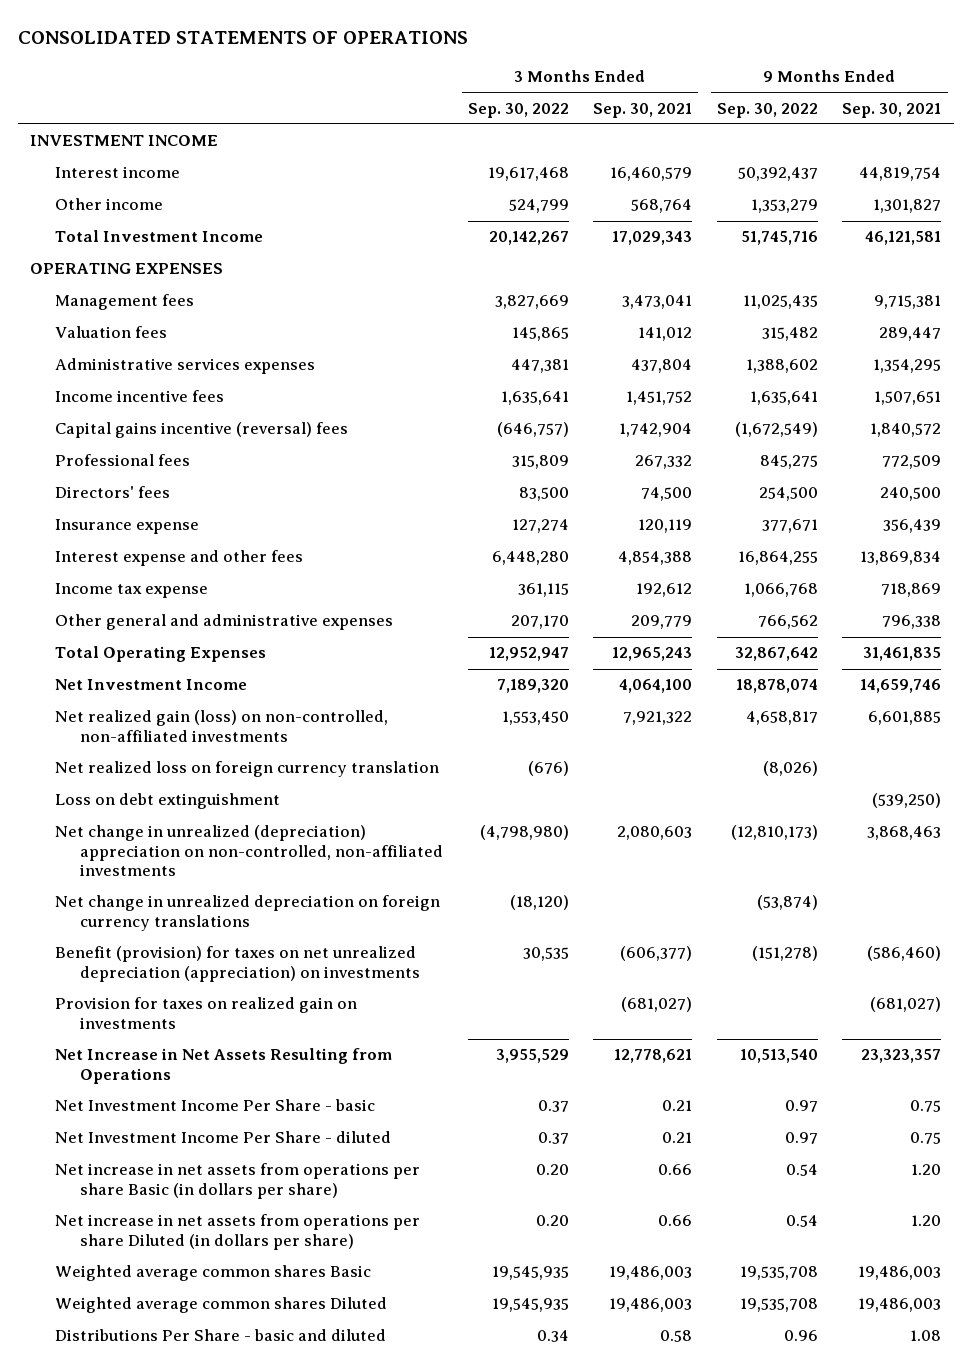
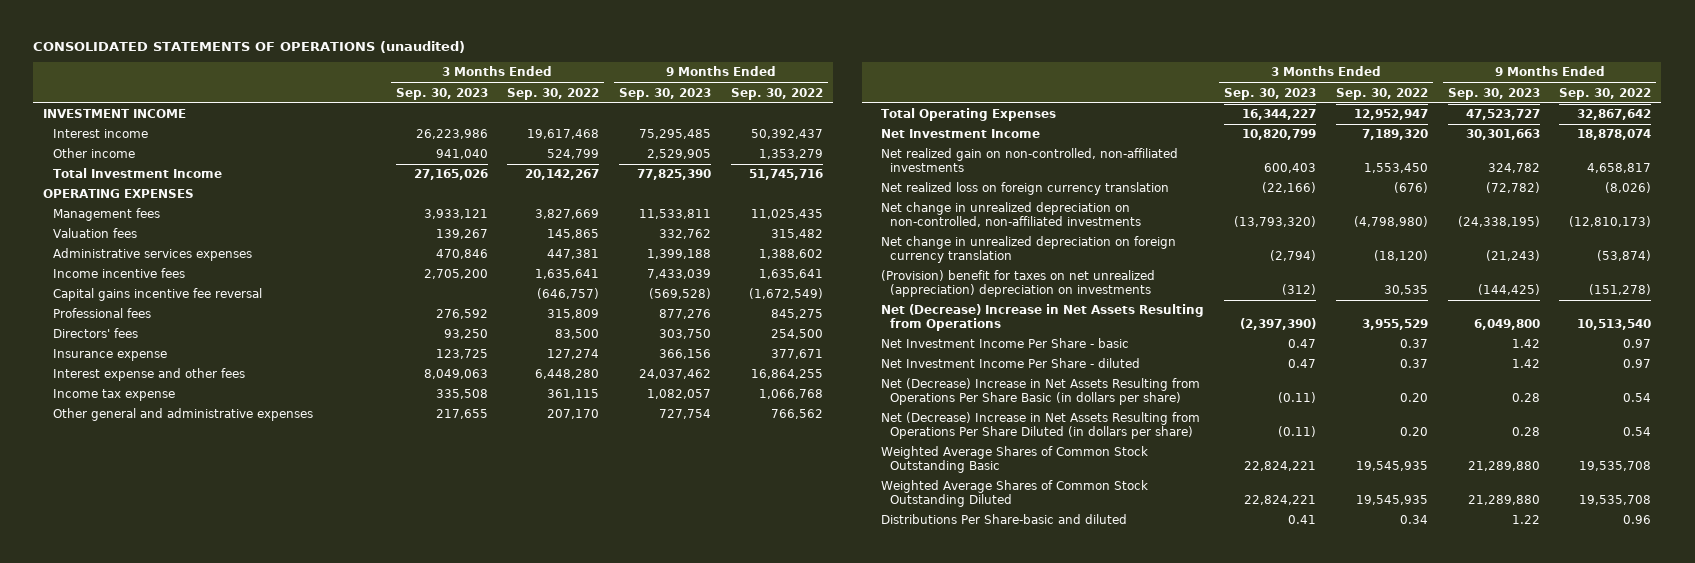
[18,30,469,44] CONSOLIDATED STATEMENTS OF OPERATIONS -> [33,40,466,53] CONSOLIDATED STATEMENTS OF OPERATIONS (unaudited)
[593,102,693,118] Sep. 30, 2021 -> none
[842,102,942,118] Sep. 30, 2021 -> none
none -> [395,87,488,100] Sep. 30, 2023
none -> [619,87,712,100] Sep. 30, 2023
[55,422,349,439] Capital gains incentive (reversal) fees -> [52,288,262,302] Capital gains incentive fee reversal
[55,710,389,742] Net realized gain (loss) on non-controlled, non-affiliated investments -> [880,148,1178,173] Net realized gain on non-controlled, non-affiliated investments
[55,793,281,810] Loss on debt extinguishment -> none
[55,997,358,1029] Provision for taxes on realized gain on investments -> none
[55,825,444,877] Net change in unrealized (depreciation) appreciation on non-controlled, non-affiliated investments -> [880,202,1142,228] Net change in unrealized depreciation on non-controlled, non-affiliated investments
[55,895,441,931] Net change in unrealized depreciation on foreign currency translations -> [880,236,1176,264] Net change in unrealized depreciation on foreign currency translation
[55,946,421,982] Benefit (provision) for taxes on net unrealized depreciation (appreciation) on investments -> [880,270,1155,298] (Provision) benefit for taxes on net unrealized (appreciation) depreciation on investments
[55,1048,393,1084] Net Increase in Net Assets Resulting from Operations -> [880,304,1204,332] Net (Decrease) Increase in Net Assets Resulting from Operations
[55,1163,421,1199] Net increase in net assets from operations per share Basic (in dollars per share) -> [880,378,1200,406] Net (Decrease) Increase in Net Assets Resulting from Operations Per Share Basic (in dollars per share)
[55,1214,421,1250] Net increase in net assets from operations per share Diluted (in dollars per share) -> [880,412,1200,440] Net (Decrease) Increase in Net Assets Resulting from Operations Per Share Diluted (in dollars per share)
[55,1265,372,1282] Weighted average common shares Basic -> [880,446,1148,474] Weighted Average Shares of Common Stock Outstanding Basic
[55,1297,388,1314] Weighted average common shares Diluted -> [880,480,1148,508] Weighted Average Shares of Common Stock Outstanding Diluted
[55,1329,387,1342] Distributions Per Share - basic and diluted -> [880,514,1127,525] Distributions Per Share-basic and diluted

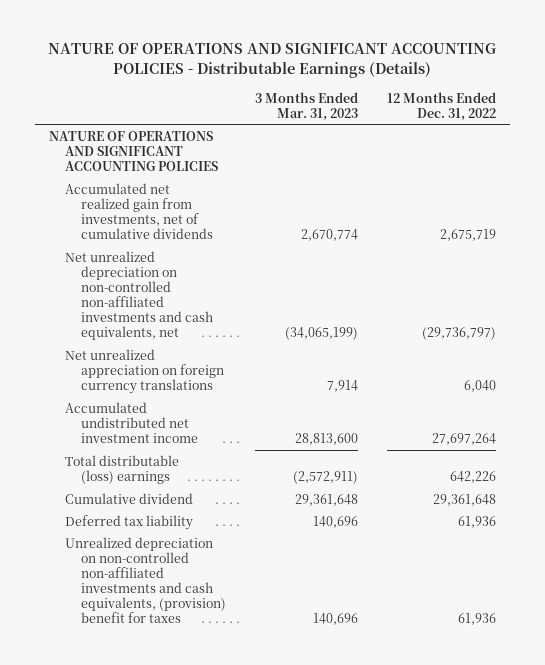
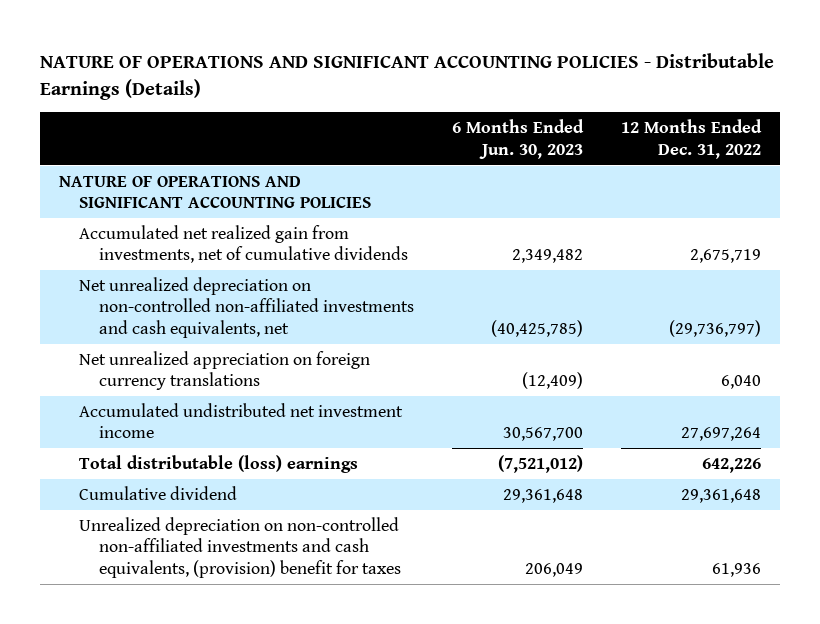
[254,91,358,121] 3 Months Ended Mar. 31, 2023 -> none
none -> [451,119,584,159] 6 Months Ended Jun. 30, 2023
[65,514,194,530] Deferred tax liability -> none

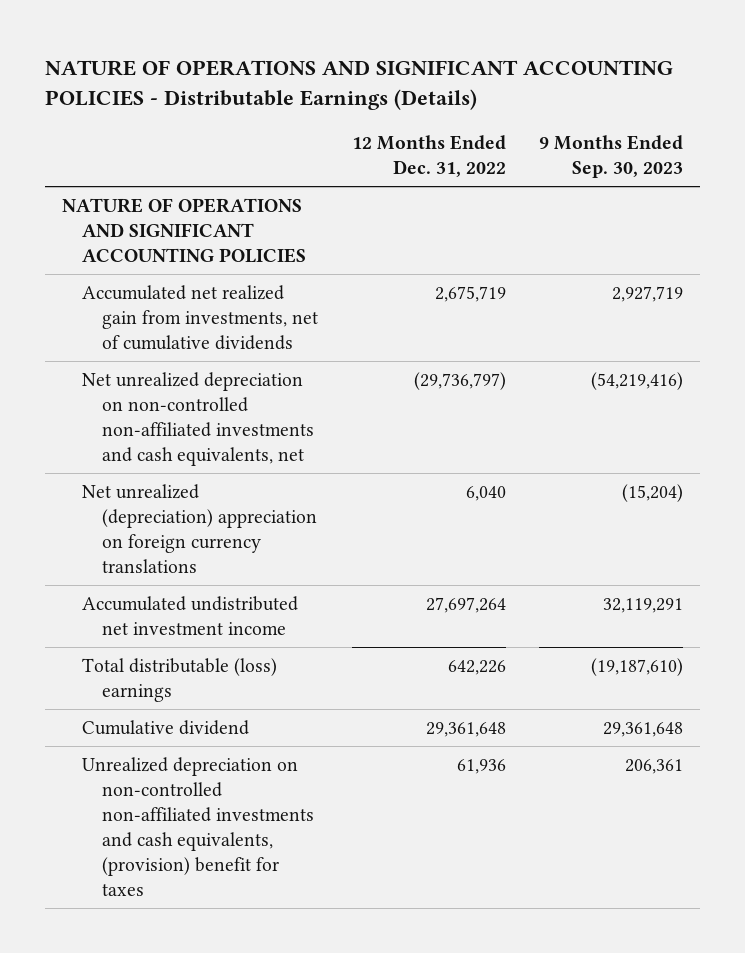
[451,119,584,159] 6 Months Ended Jun. 30, 2023 -> none
none -> [538,135,683,179] 9 Months Ended Sep. 30, 2023
[79,350,371,391] Net unrealized appreciation on foreign currency translations -> [82,483,318,573] Net unrealized (depreciation) appreciation on foreign currency translations

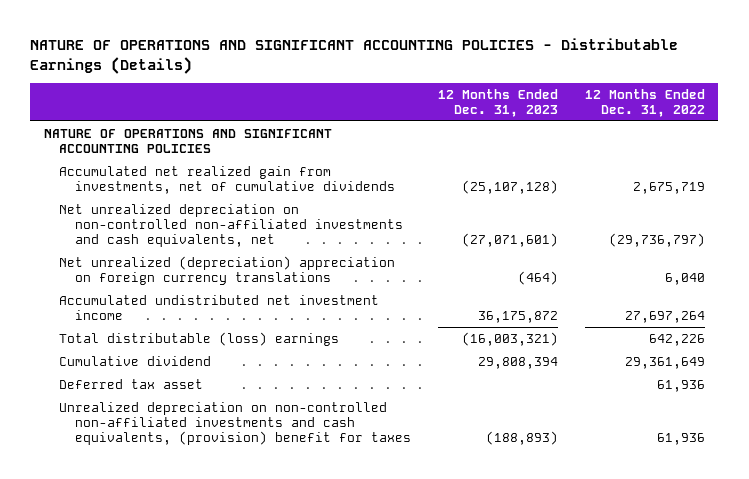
[538,135,683,179] 9 Months Ended Sep. 30, 2023 -> none
none -> [437,89,558,118] 12 Months Ended Dec. 31, 2023
[425,721,506,737] 29,361,648 -> [624,356,705,369] 29,361,649
none -> [59,378,204,389] Deferred tax asset

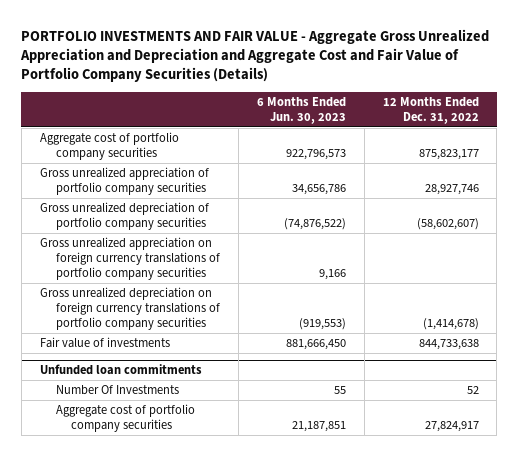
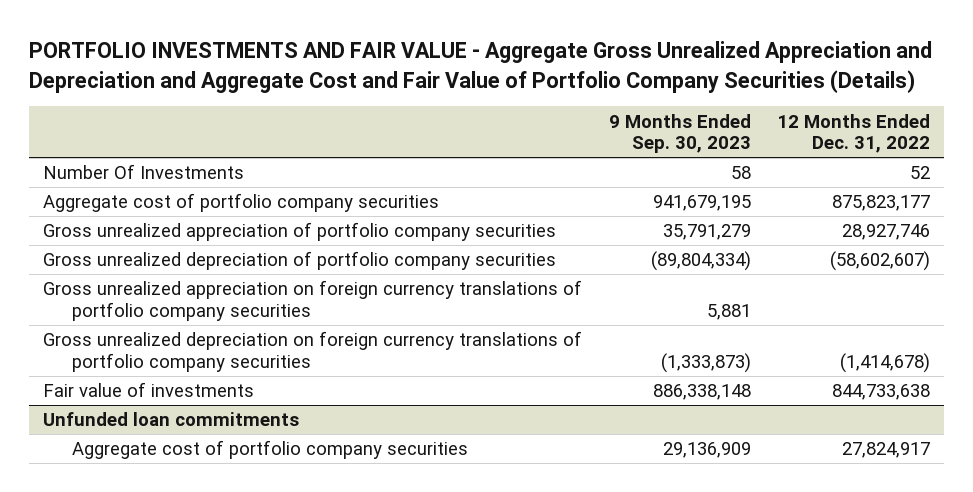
[256,96,346,124] 6 Months Ended Jun. 30, 2023 -> none
none -> [608,113,751,154] 9 Months Ended Sep. 30, 2023
none -> [42,164,244,180] Number Of Investments
[55,385,179,396] Number Of Investments -> none

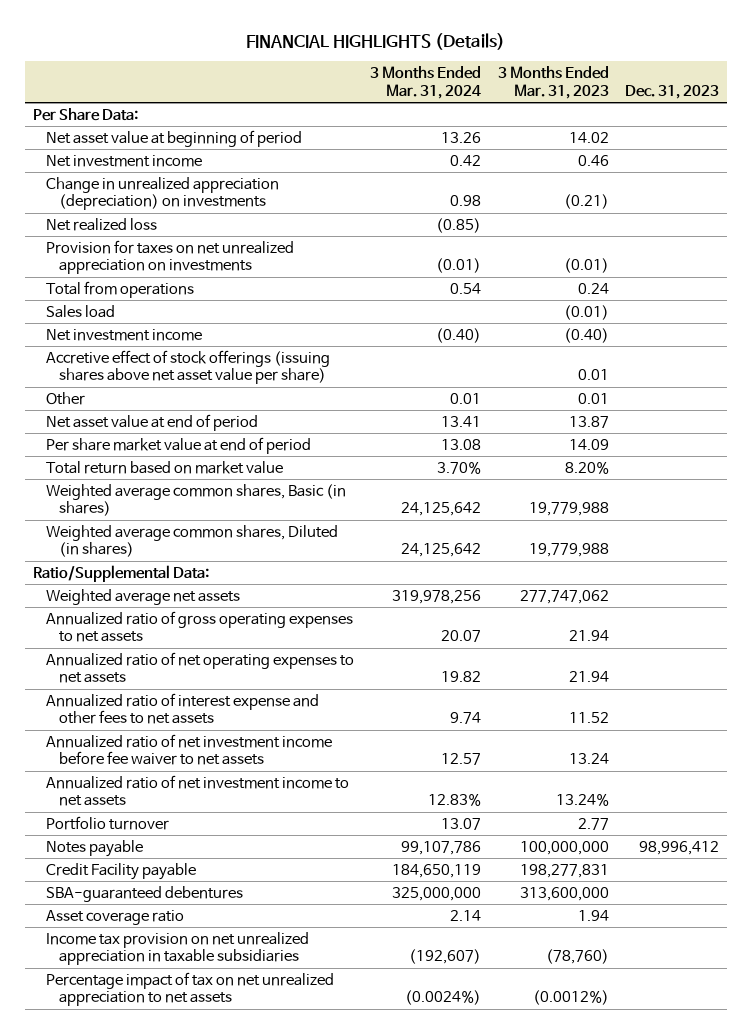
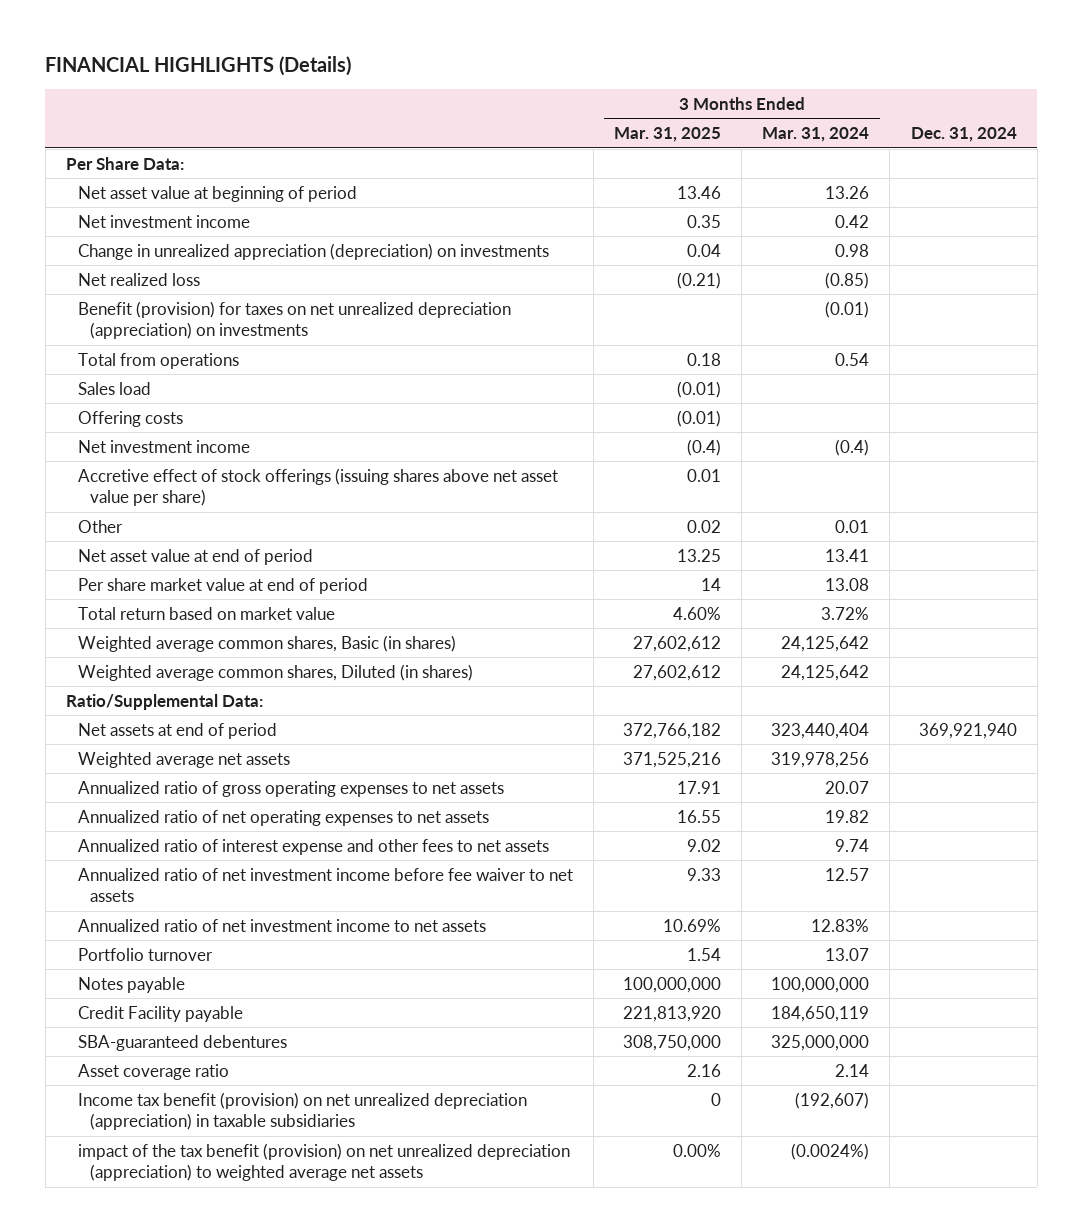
[497,66,609,99] 3 Months Ended Mar. 31, 2023 -> none
[625,84,720,99] Dec. 31, 2023 -> none
none -> [614,127,722,143] Mar. 31, 2025
none -> [910,127,1017,143] Dec. 31, 2024
[45,239,294,275] Provision for taxes on net unrealized appreciation on investments -> [77,300,511,340] Benefit (provision) for taxes on net unrealized depreciation (appreciation) on investments
none -> [77,410,183,427] Offering costs
[436,327,482,343] (0.40) -> [835,438,870,456] (0.4)
[437,460,482,474] 3.70% -> [821,606,870,620] 3.72%
none -> [77,722,277,739] Net assets at end of period
[401,840,482,855] 99,107,786 -> [771,976,870,993] 100,000,000
[45,931,309,966] Income tax provision on net unrealized appreciation in taxable subsidiaries -> [77,1091,527,1131] Income tax benefit (provision) on net unrealized depreciation (appreciation) in taxable subsidiaries
[45,971,334,1007] Percentage impact of tax on net unrealized appreciation to net assets -> [77,1142,570,1182] impact of the tax benefit (provision) on net unrealized depreciation (appreciation) to weighted average net assets

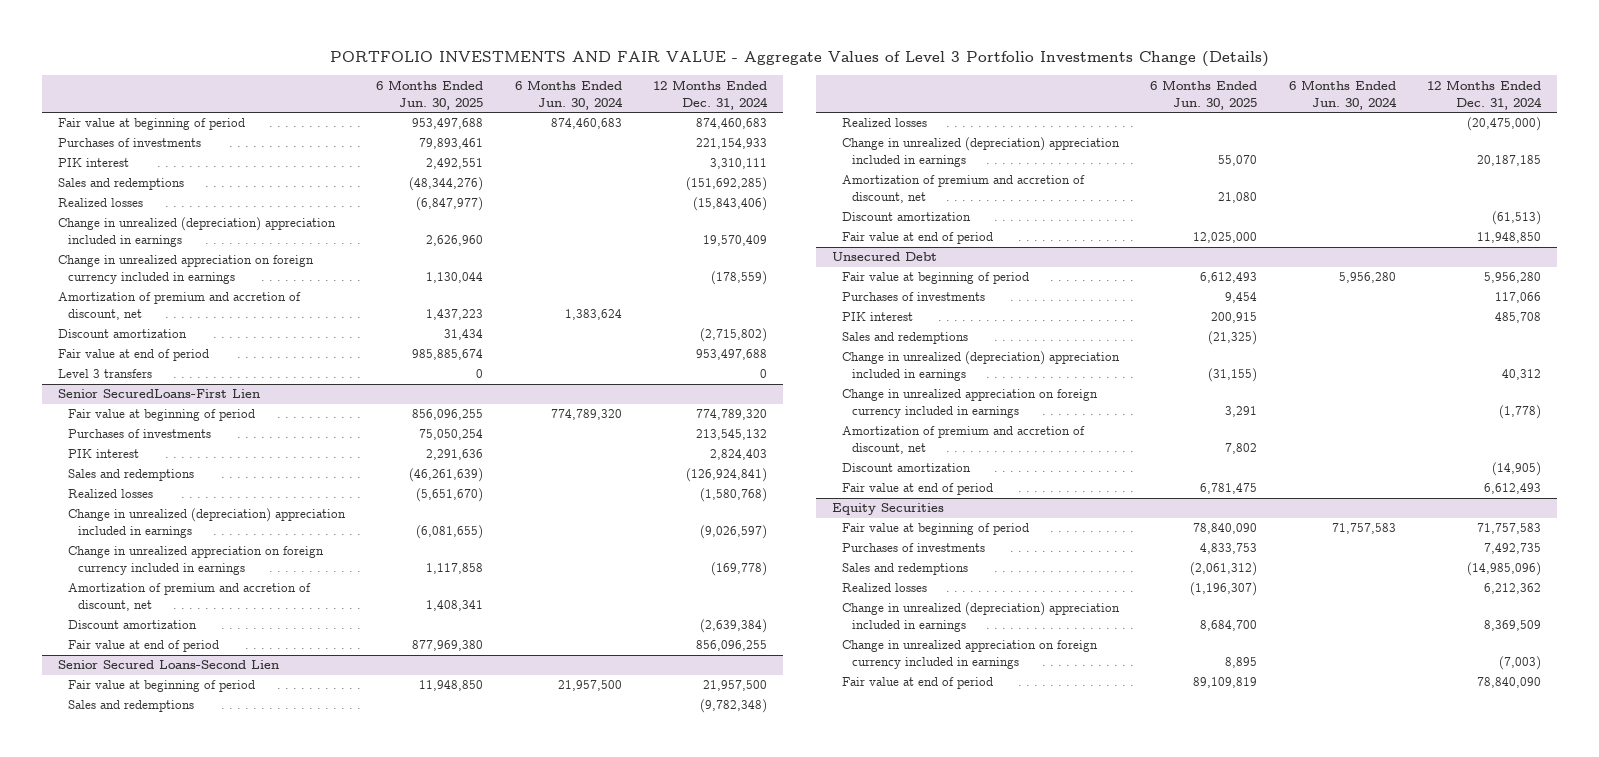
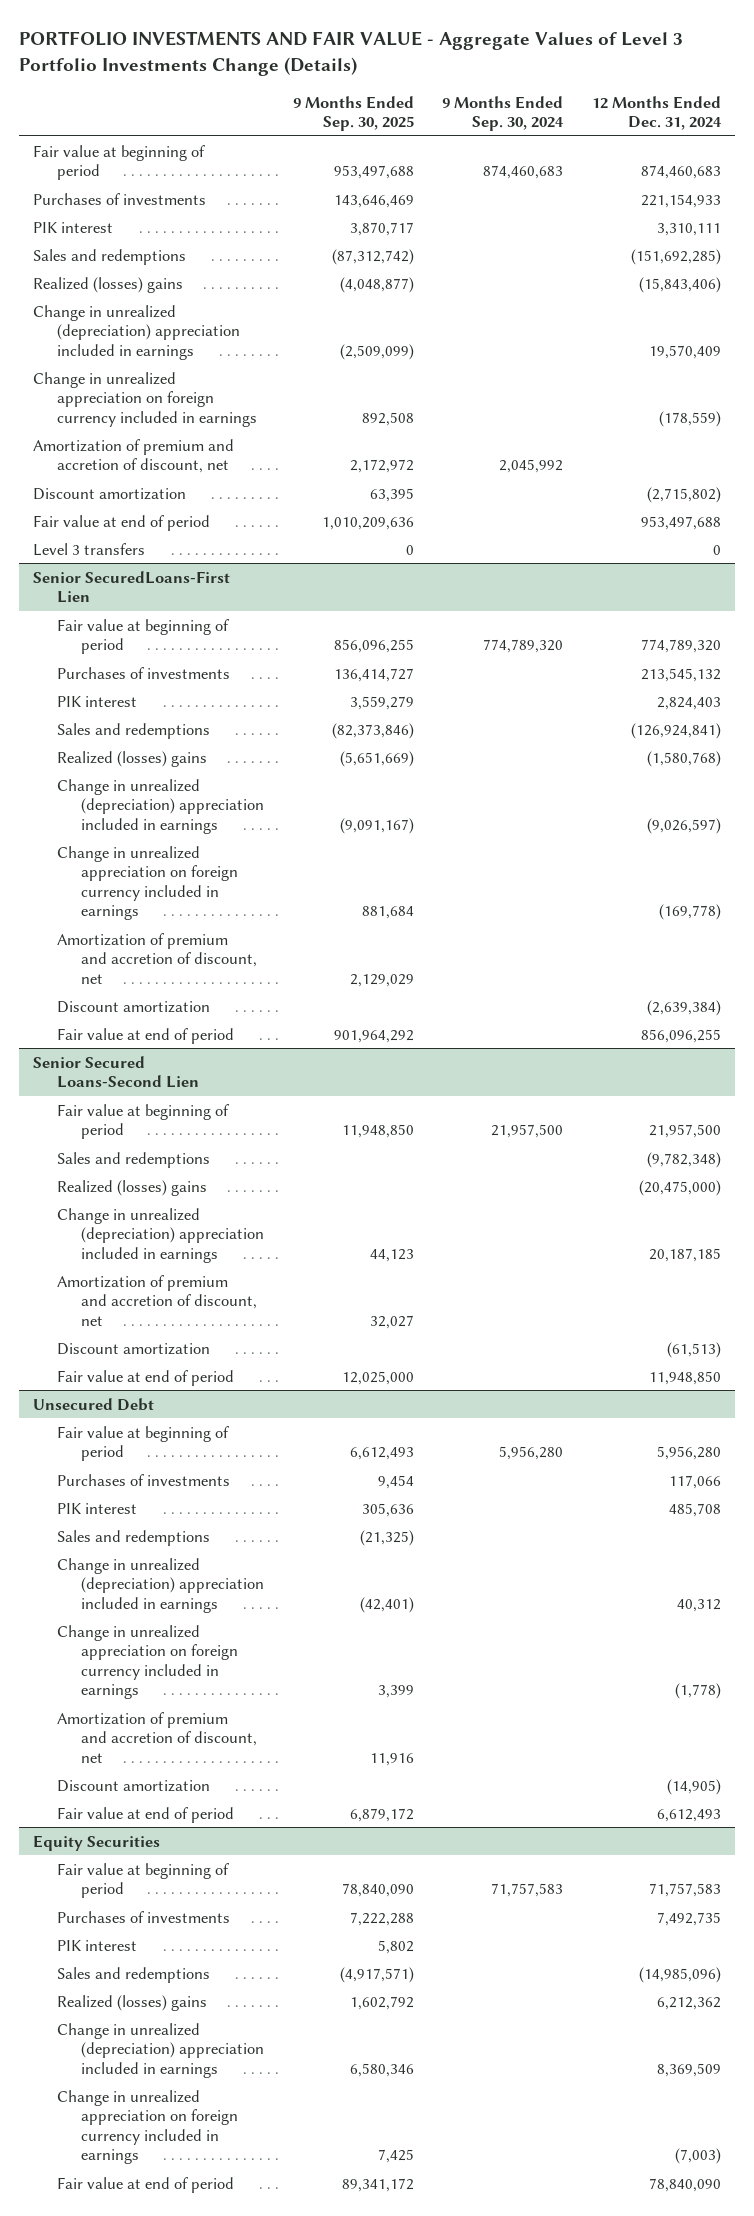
[376,79,484,110] 6 Months Ended Jun. 30, 2025 -> none
[514,79,623,110] 6 Months Ended Jun. 30, 2024 -> none
none -> [292,95,414,132] 9 Months Ended Sep. 30, 2025
none -> [442,95,565,132] 9 Months Ended Sep. 30, 2024
[57,198,143,208] Realized losses -> [33,276,184,293] Realized (losses) gains
[67,489,153,499] Realized losses -> [57,750,208,767] Realized (losses) gains
[841,118,927,128] Realized losses -> [57,1179,208,1196] Realized (losses) gains
none -> [57,1939,138,1951] PIK interest
[841,583,927,593] Realized losses -> [57,1994,208,2011] Realized (losses) gains

